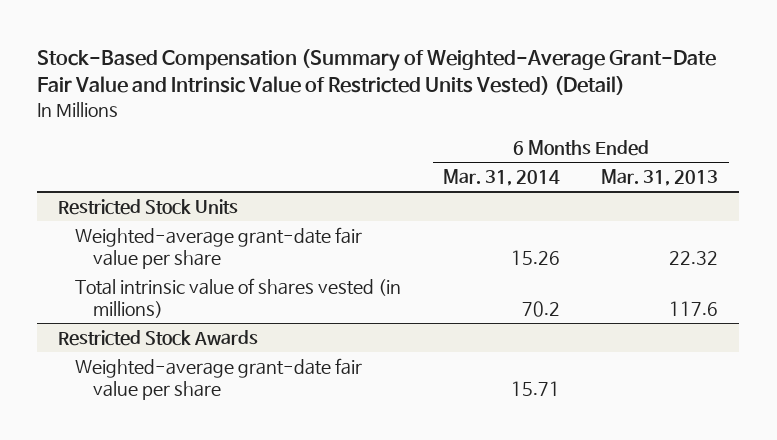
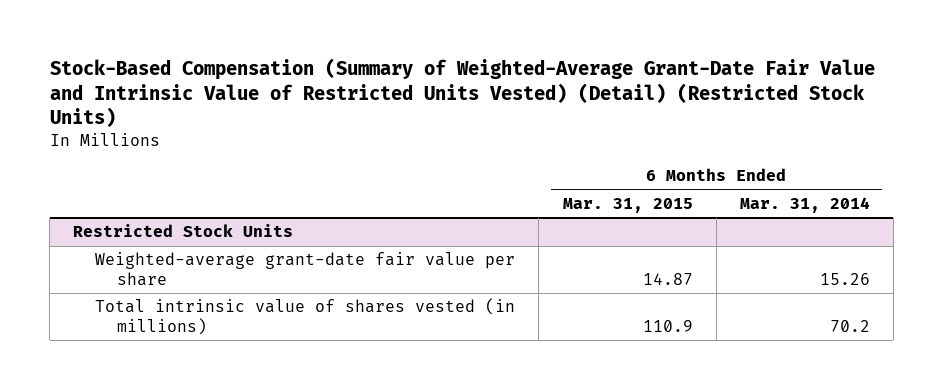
[37,48,717,95] Stock-Based Compensation (Summary of Weighted-Average Grant-Date Fair Value and Intrinsic Value of Restricted Units Vested) (Detail) -> [49,57,875,128] Stock-Based Compensation (Summary of Weighted-Average Grant-Date Fair Value and Intrinsic Value of Restricted Units Vested) (Detail) (Restricted Stock Units)
[601,169,719,187] Mar. 31, 2013 -> none
none -> [562,198,693,214] Mar. 31, 2015
[58,329,259,346] Restricted Stock Awards -> none
[75,357,363,401] Weighted-average grant-date fair value per share -> none

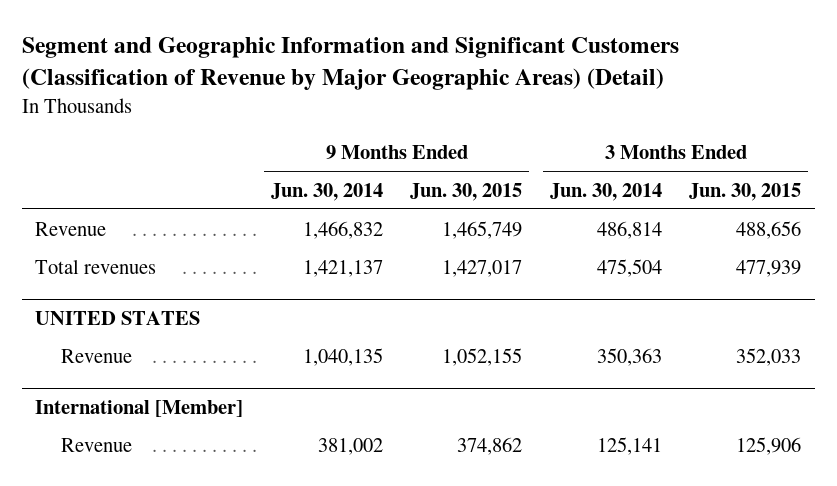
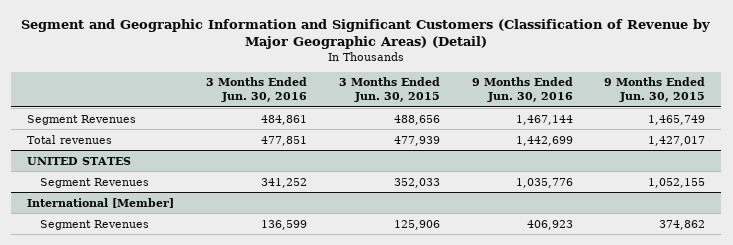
[270,182,383,201] Jun. 30, 2014 -> none
[549,182,662,201] Jun. 30, 2014 -> none
none -> [205,77,307,103] 3 Months Ended Jun. 30, 2016
none -> [471,77,573,103] 9 Months Ended Jun. 30, 2016
[35,221,107,236] Revenue -> [27,114,137,125] Segment Revenues
[60,348,132,363] Revenue -> [40,177,150,188] Segment Revenues
[60,437,132,452] Revenue -> [40,219,150,230] Segment Revenues

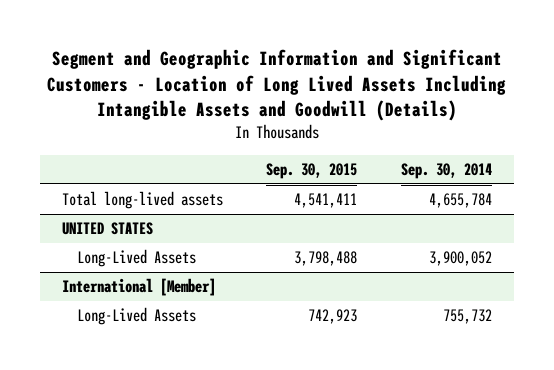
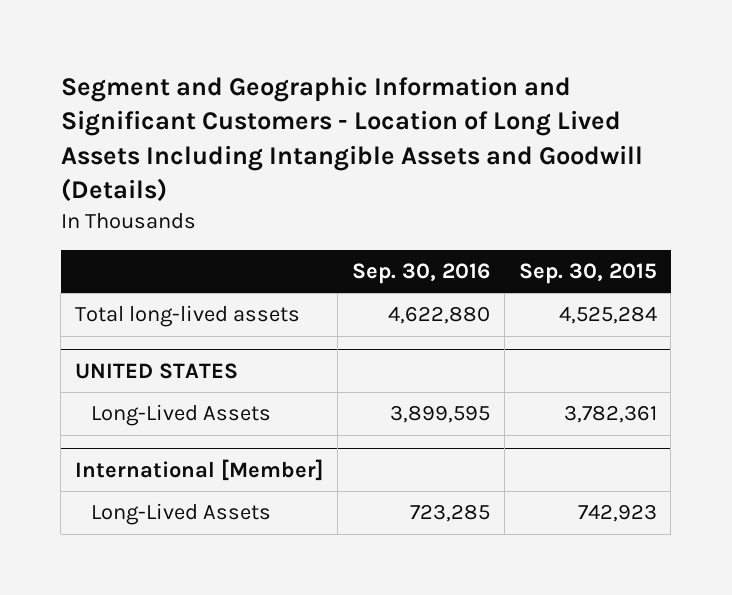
[400,162,492,179] Sep. 30, 2014 -> none
none -> [351,262,490,284] Sep. 30, 2016
[294,193,358,209] 4,541,411 -> [558,306,657,325] 4,525,284
[294,251,358,267] 3,798,488 -> [563,405,657,424] 3,782,361

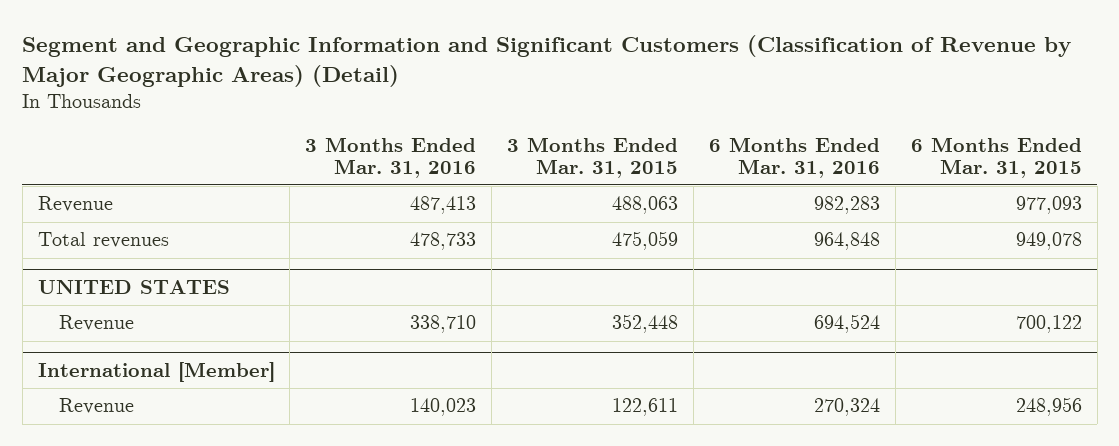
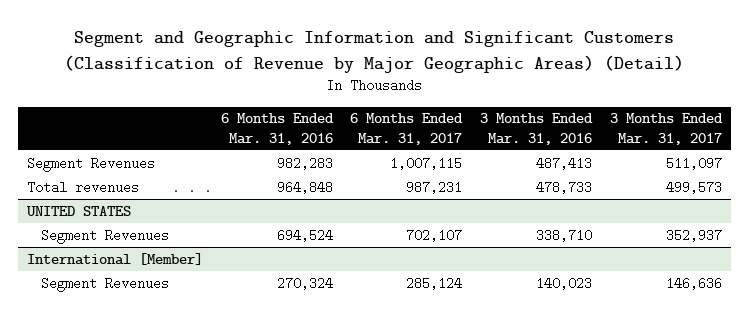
[507,136,679,178] 3 Months Ended Mar. 31, 2015 -> none
[910,136,1082,178] 6 Months Ended Mar. 31, 2015 -> none
none -> [350,113,464,146] 6 Months Ended Mar. 31, 2017
none -> [609,113,723,146] 3 Months Ended Mar. 31, 2017
[37,196,113,213] Revenue -> [27,156,156,172] Segment Revenues
[58,315,134,332] Revenue -> [41,228,170,244] Segment Revenues
[58,398,134,415] Revenue -> [41,276,170,292] Segment Revenues

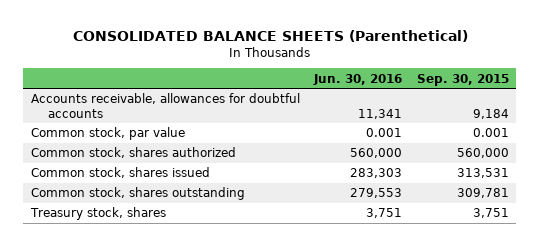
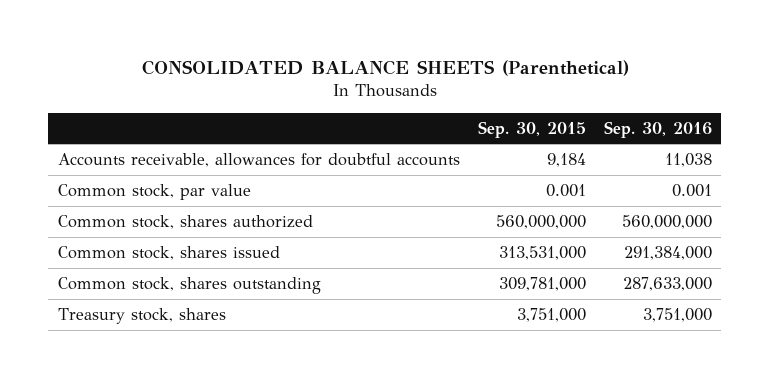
[313,73,403,85] Jun. 30, 2016 -> none
none -> [603,120,712,138] Sep. 30, 2016
[456,148,509,159] 560,000 -> [495,215,586,230] 560,000,000
[456,168,509,179] 313,531 -> [498,246,586,261] 313,531,000
[456,188,509,199] 309,781 -> [498,277,586,292] 309,781,000
[472,208,509,219] 3,751 -> [516,308,586,323] 3,751,000

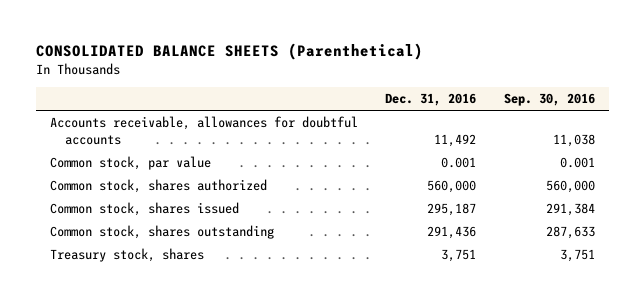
[477,120,586,138] Sep. 30, 2015 -> none
none -> [385,93,477,107] Dec. 31, 2016
[621,215,712,230] 560,000,000 -> [545,180,595,194] 560,000
[623,246,712,261] 291,384,000 -> [545,203,595,217] 291,384
[622,277,712,292] 287,633,000 -> [545,226,595,240] 287,633
[642,308,712,323] 3,751,000 -> [559,249,595,263] 3,751

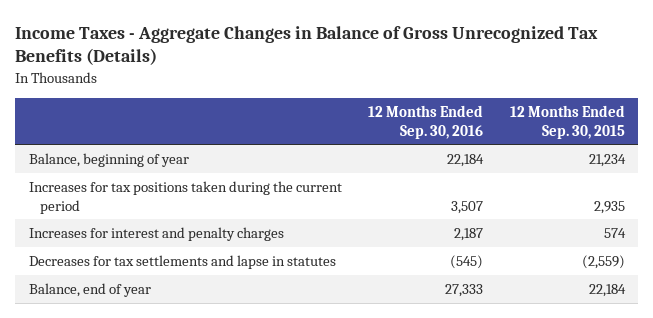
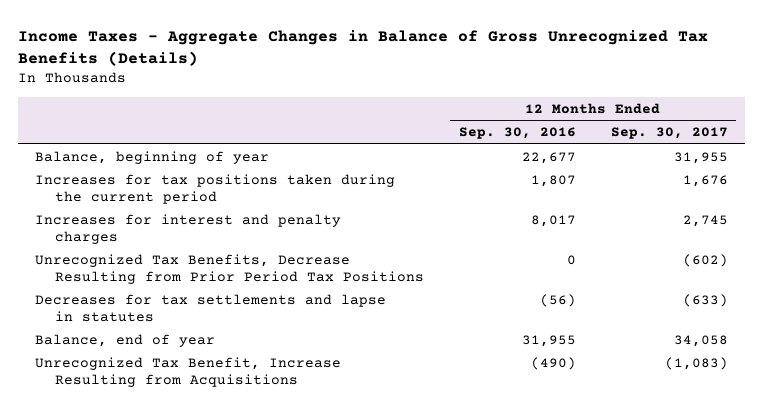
[509,105,625,139] 12 Months Ended Sep. 30, 2015 -> none
none -> [610,127,728,140] Sep. 30, 2017
[447,153,485,167] 22,184 -> [522,151,577,164] 22,677
[451,200,484,214] 3,507 -> [531,174,577,187] 1,807
[454,227,484,241] 2,187 -> [531,214,577,227] 8,017
none -> [35,253,425,284] Unrecognized Tax Benefits, Decrease Resulting from Prior Period Tax Positions
[450,254,484,269] (545) -> [540,293,577,307] (56)
[445,283,484,297] 27,333 -> [522,334,577,347] 31,955
none -> [35,356,342,387] Unrecognized Tax Benefit, Increase Resulting from Acquisitions

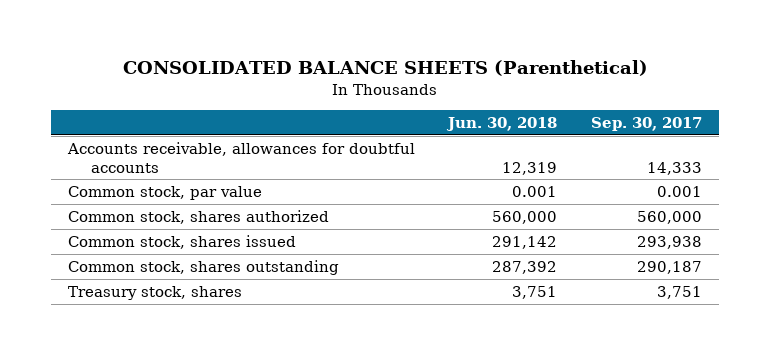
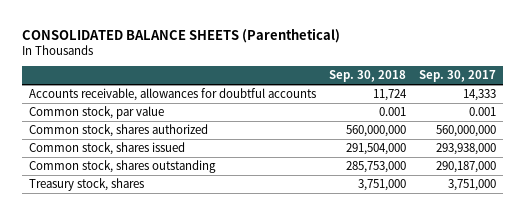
[446,116,558,131] Jun. 30, 2018 -> none
none -> [329,70,407,83] Sep. 30, 2018
[636,210,702,224] 560,000 -> [436,125,497,138] 560,000,000
[636,235,702,249] 293,938 -> [436,143,497,156] 293,938,000
[636,260,702,274] 290,187 -> [436,161,497,174] 290,187,000
[656,285,702,299] 3,751 -> [448,179,497,192] 3,751,000

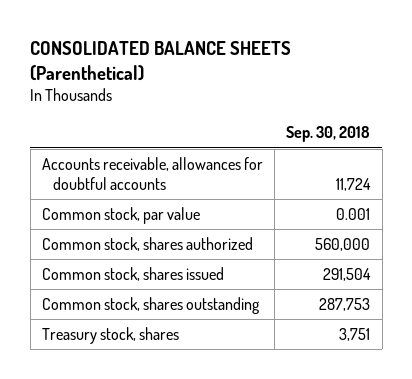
[419,70,497,83] Sep. 30, 2017 -> none
[346,125,407,138] 560,000,000 -> [315,238,371,252] 560,000
[346,143,407,156] 291,504,000 -> [323,268,372,282] 291,504
[346,161,407,174] 285,753,000 -> [319,298,371,312] 287,753
[358,179,407,192] 3,751,000 -> [339,328,371,342] 3,751

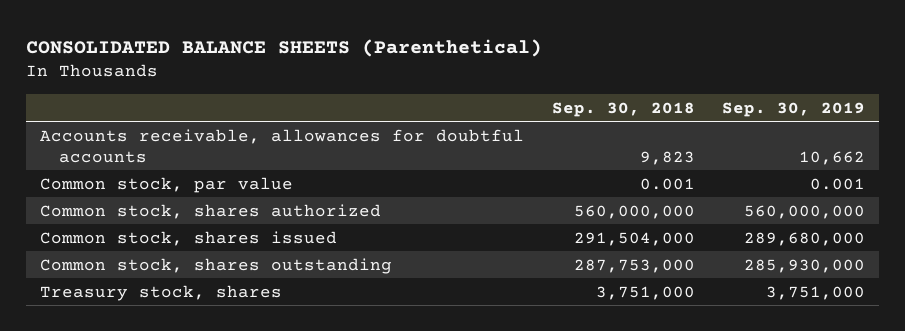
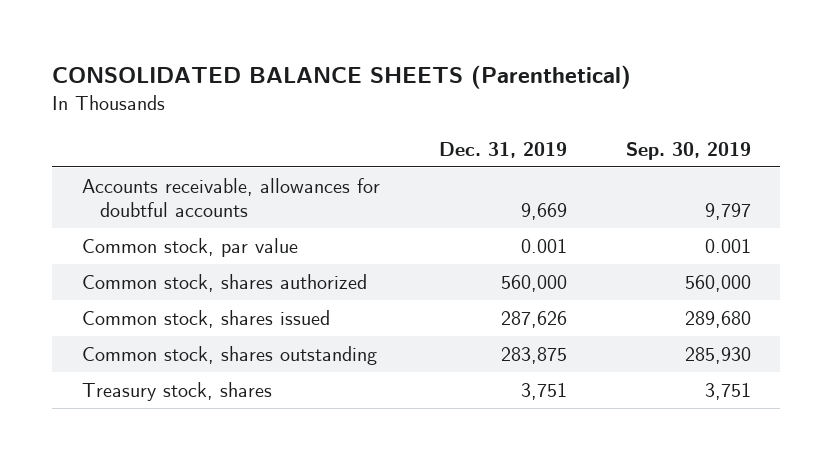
[551,101,695,117] Sep. 30, 2018 -> none
none -> [438,141,567,158] Dec. 31, 2019
[799,150,866,165] 10,662 -> [704,203,751,221] 9,797
[744,204,866,219] 560,000,000 -> [684,275,751,293] 560,000
[744,231,866,246] 289,680,000 -> [684,311,751,329] 289,680
[744,258,866,273] 285,930,000 -> [684,347,751,365] 285,930
[766,285,866,300] 3,751,000 -> [704,383,751,401] 3,751

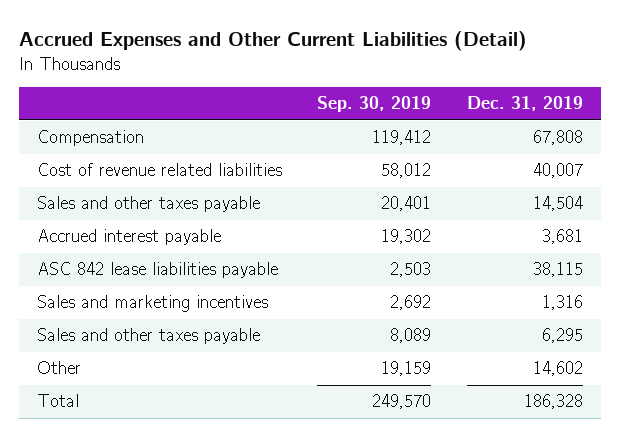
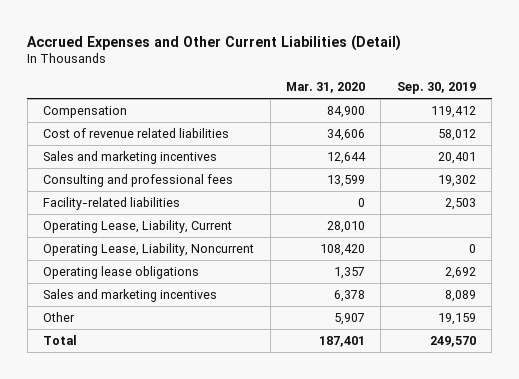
[467,96,584,112] Dec. 31, 2019 -> none
none -> [285,82,365,94] Mar. 31, 2020
[36,328,260,345] Sales and other taxes payable -> none
[36,196,260,213] Sales and other taxes payable -> [43,150,218,164] Sales and marketing incentives
[36,229,221,246] Accrued interest payable -> [43,173,234,187] Consulting and professional fees
[36,262,278,279] ASC 842 lease liabilities payable -> [43,196,181,210] Facility-related liabilities
none -> [43,219,233,233] Operating Lease, Liability, Current
none -> [43,242,255,256] Operating Lease, Liability, Noncurrent
none -> [43,265,200,279] Operating lease obligations
[390,295,432,311] 2,692 -> [444,289,476,302] 8,089

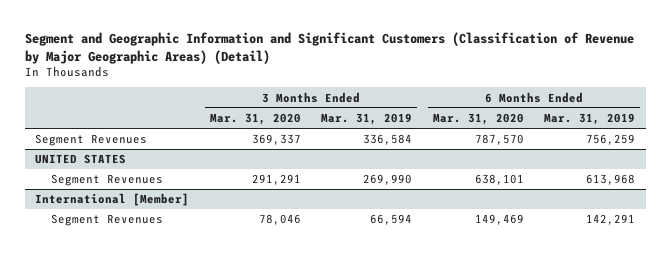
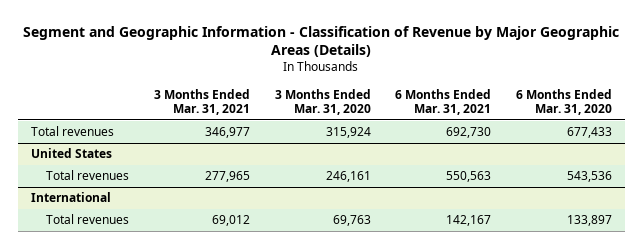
[25,31,635,64] Segment and Geographic Information and Significant Customers (Classification of Revenue by Major Geographic Areas) (Detail) -> [23,25,620,58] Segment and Geographic Information - Classification of Revenue by Major Geographic Areas (Details)
[321,113,413,126] Mar. 31, 2019 -> none
[544,113,636,126] Mar. 31, 2019 -> none
none -> [153,88,250,116] 3 Months Ended Mar. 31, 2021
none -> [395,88,492,116] 6 Months Ended Mar. 31, 2021
[35,134,148,147] Segment Revenues -> [30,126,114,137] Total revenues
[251,134,301,146] 369,337 -> [325,127,371,139] 315,924
[474,134,524,146] 787,570 -> [567,127,613,139] 677,433
[35,154,127,165] UNITED STATES -> [30,148,112,159] United States
[50,174,163,187] Segment Revenues -> [45,170,129,181] Total revenues
[251,174,301,186] 291,291 -> [325,171,371,183] 246,161
[474,174,524,186] 638,101 -> [567,171,613,183] 543,536
[35,193,190,207] International [Member] -> [30,192,111,203] International
[50,214,163,227] Segment Revenues -> [45,214,129,225] Total revenues
[258,214,301,226] 78,046 -> [332,215,371,227] 69,763
[474,214,524,226] 149,469 -> [567,215,613,227] 133,897

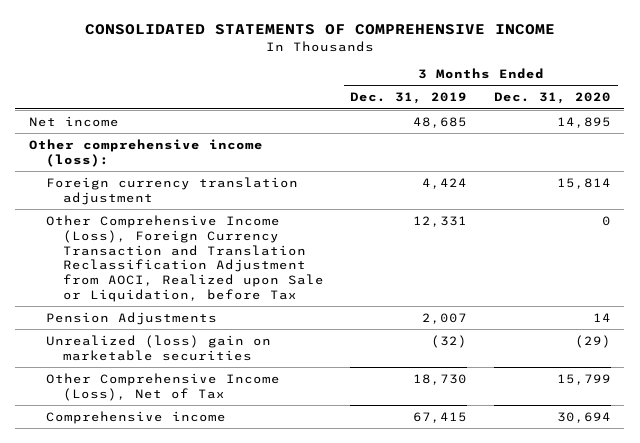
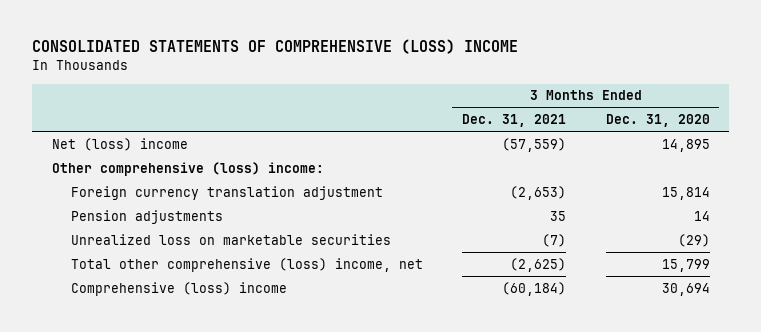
[84,24,555,36] CONSOLIDATED STATEMENTS OF COMPREHENSIVE INCOME -> [31,39,518,55] CONSOLIDATED STATEMENTS OF COMPREHENSIVE (LOSS) INCOME
[350,92,468,105] Dec. 31, 2019 -> none
none -> [462,114,567,128] Dec. 31, 2021
[28,115,119,127] Net income -> [51,137,188,151] Net (loss) income
[28,138,263,167] Other comprehensive income (loss): -> [51,161,324,176] Other comprehensive (loss) income:
[45,214,324,303] Other Comprehensive Income (Loss), Foreign Currency Transaction and Translation Reclassification Adjustment from AOCI, Realized upon Sale or Liquidation, before Tax -> none
[45,311,217,325] Pension Adjustments -> [70,209,223,224] Pension adjustments
[45,334,271,361] Unrealized (loss) gain on marketable securities -> [70,233,391,245] Unrealized loss on marketable securities
[45,372,280,401] Other Comprehensive Income (Loss), Net of Tax -> [70,257,423,272] Total other comprehensive (loss) income, net
[45,410,226,424] Comprehensive income -> [70,281,287,296] Comprehensive (loss) income

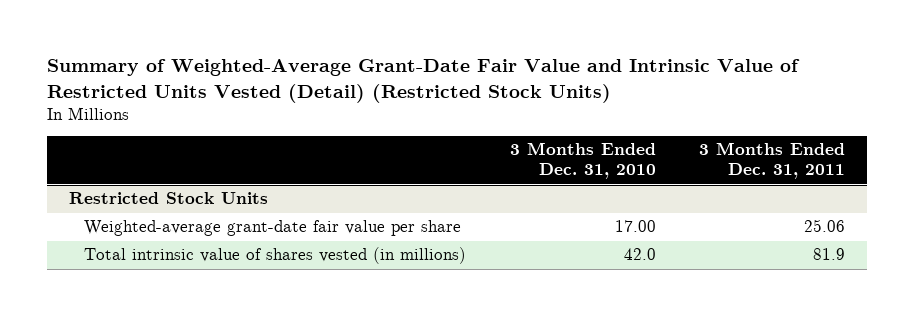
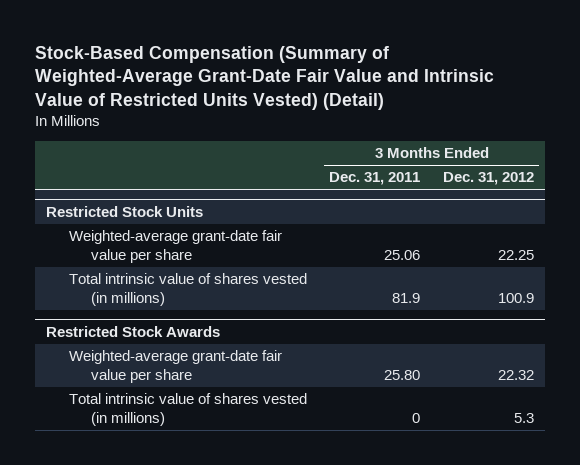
[46,59,800,103] Summary of Weighted-Average Grant-Date Fair Value and Intrinsic Value of Restricted Units Vested (Detail) (Restricted Stock Units) -> [35,45,495,110] Stock-Based Compensation (Summary of Weighted-Average Grant-Date Fair Value and Intrinsic Value of Restricted Units Vested) (Detail)
[509,142,656,180] 3 Months Ended Dec. 31, 2010 -> none
none -> [442,172,534,186] Dec. 31, 2012
none -> [46,325,221,337] Restricted Stock Awards
none -> [68,350,282,384] Weighted-average grant-date fair value per share
none -> [68,393,307,427] Total intrinsic value of shares vested (in millions)

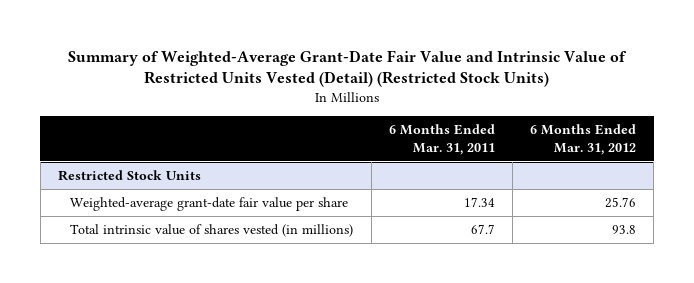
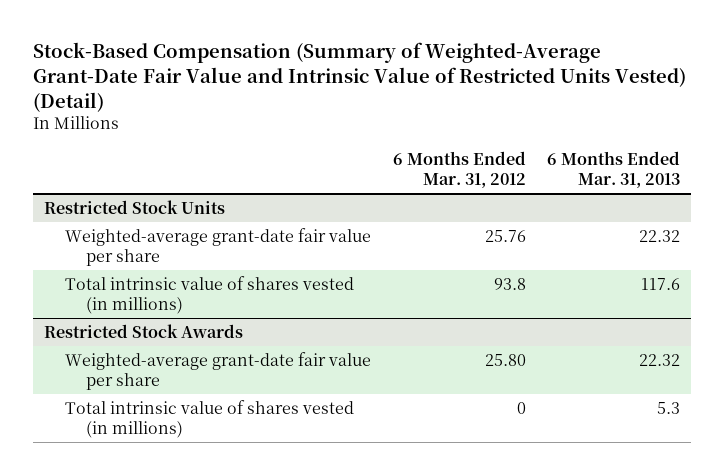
[67,49,627,88] Summary of Weighted-Average Grant-Date Fair Value and Intrinsic Value of Restricted Units Vested (Detail) (Restricted Stock Units) -> [33,42,687,112] Stock-Based Compensation (Summary of Weighted-Average Grant-Date Fair Value and Intrinsic Value of Restricted Units Vested) (Detail)
[388,124,495,155] 6 Months Ended Mar. 31, 2011 -> none
none -> [547,151,681,189] 6 Months Ended Mar. 31, 2013
none -> [44,323,244,338] Restricted Stock Awards
none -> [64,351,371,390] Weighted-average grant-date fair value per share
none -> [64,399,354,438] Total intrinsic value of shares vested (in millions)

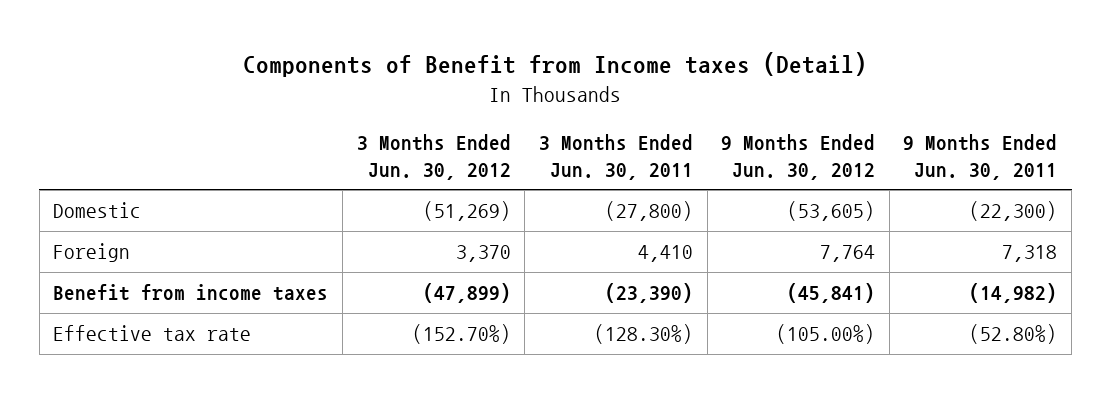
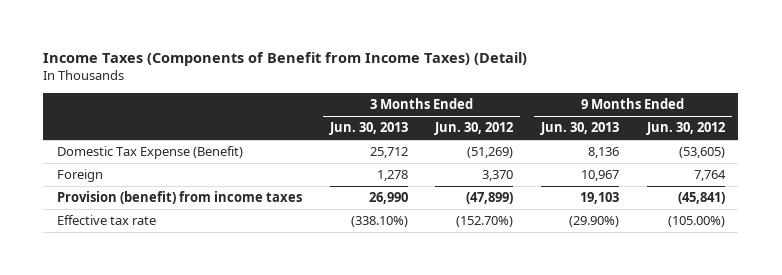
[243,52,868,78] Components of Benefit from Income taxes (Detail) -> [43,52,528,67] Income Taxes (Components of Benefit from Income Taxes) (Detail)
[538,134,693,180] 3 Months Ended Jun. 30, 2011 -> none
[903,134,1058,180] 9 Months Ended Jun. 30, 2011 -> none
none -> [328,122,408,136] Jun. 30, 2013
none -> [539,122,619,136] Jun. 30, 2013
[53,202,142,219] Domestic -> [57,146,244,160] Domestic Tax Expense (Benefit)
[53,284,329,302] Benefit from income taxes -> [57,191,303,205] Provision (benefit) from income taxes

